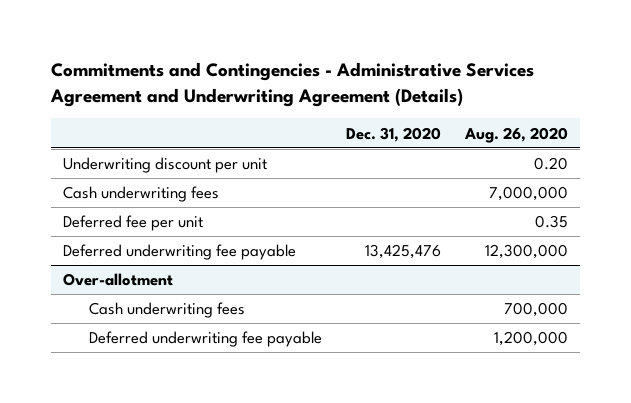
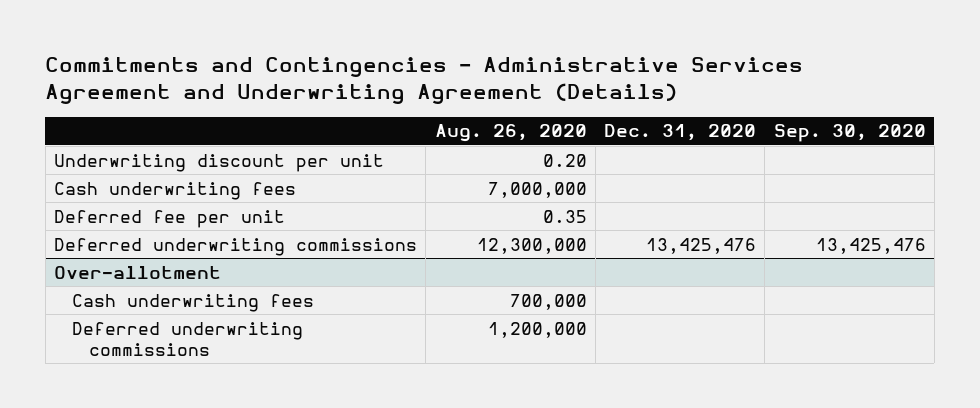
none -> [773,124,926,143] Sep. 30, 2020
[62,244,296,261] Deferred underwriting fee payable -> [54,237,418,256] Deferred underwriting commissions
[88,331,322,348] Deferred underwriting fee payable -> [71,321,303,357] Deferred underwriting commissions

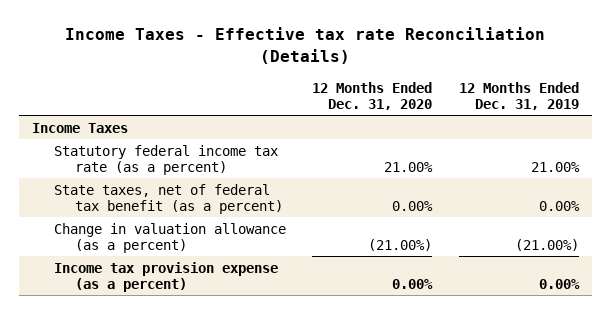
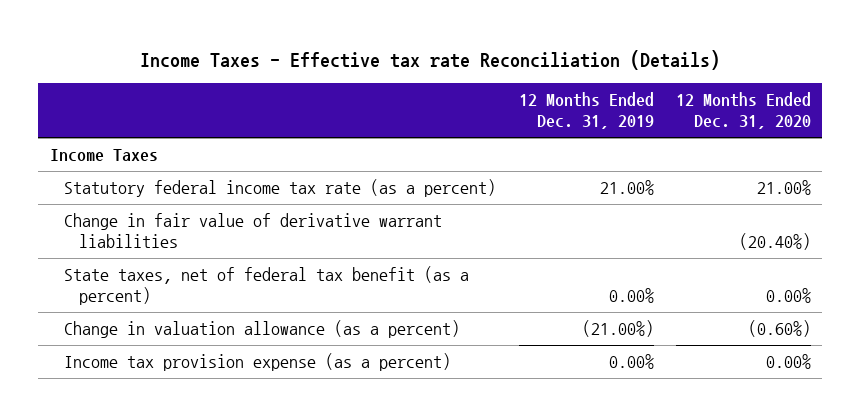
none -> [64,213,443,249] Change in fair value of derivative warrant liabilities
[368,238,433,251] (21.00%) -> [747,320,811,338] (0.60%)

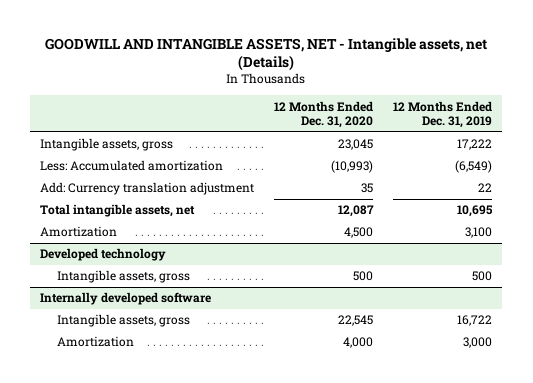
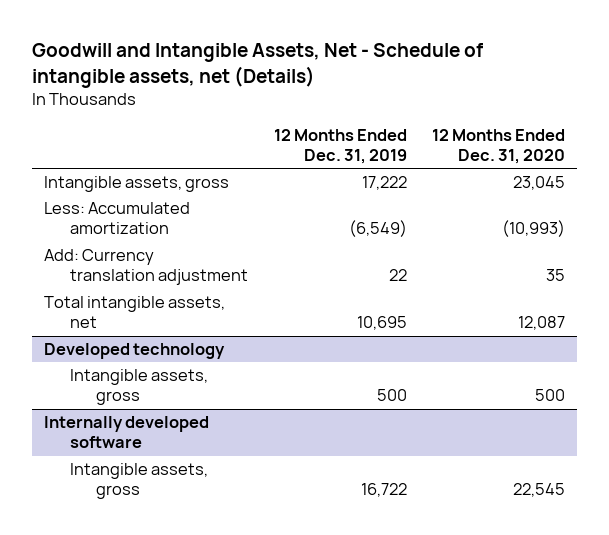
[45,37,488,72] GOODWILL AND INTANGIBLE ASSETS, NET - Intangible assets, net (Details) -> [31,43,483,88] Goodwill and Intangible Assets, Net - Schedule of intangible assets, net (Details)
[40,226,118,238] Amortization -> none
[57,336,135,348] Amortization -> none

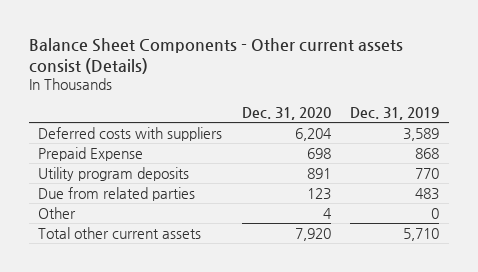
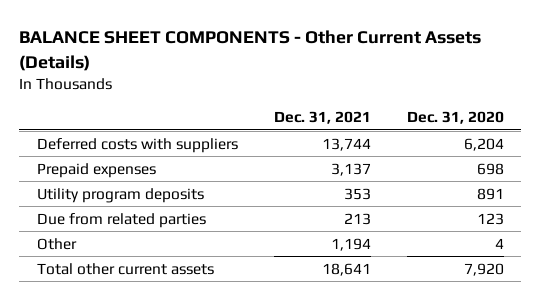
[28,37,403,74] Balance Sheet Components - Other current assets consist (Details) -> [19,30,482,71] BALANCE SHEET COMPONENTS - Other Current Assets (Details)
[350,107,440,121] Dec. 31, 2019 -> none
none -> [273,111,371,125] Dec. 31, 2021
[38,146,144,161] Prepaid Expense -> [37,162,157,178] Prepaid expenses

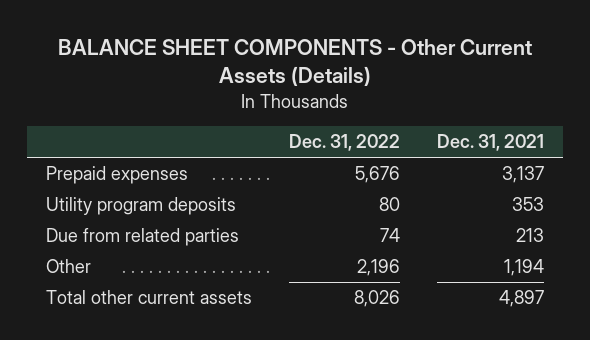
[406,111,504,125] Dec. 31, 2020 -> none
none -> [288,134,400,152] Dec. 31, 2022
[37,137,239,153] Deferred costs with suppliers -> none
[321,262,371,276] 18,641 -> [499,290,545,308] 4,897

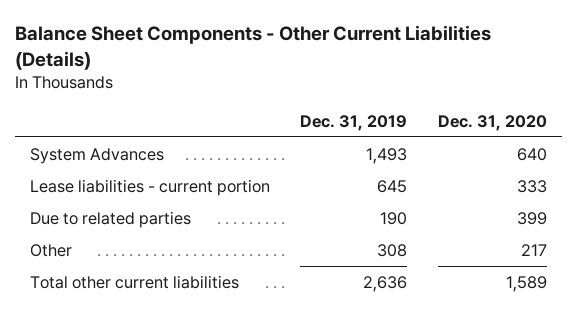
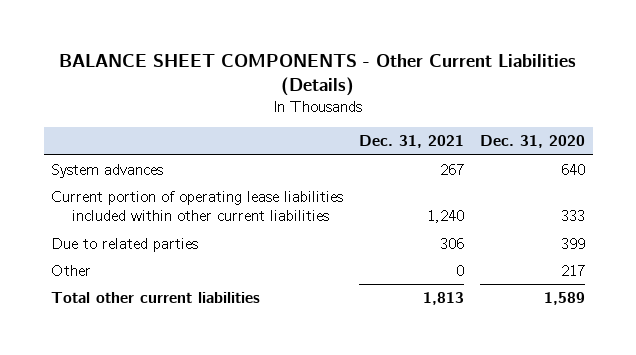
[14,25,491,70] Balance Sheet Components - Other Current Liabilities (Details) -> [59,54,577,97] BALANCE SHEET COMPONENTS - Other Current Liabilities (Details)
[300,114,408,131] Dec. 31, 2019 -> none
none -> [359,135,465,149] Dec. 31, 2021
[30,148,165,165] System Advances -> [51,163,164,178] System advances
[30,179,271,197] Lease liabilities - current portion -> [51,190,344,222] Current portion of operating lease liabilities included within other current liabilities

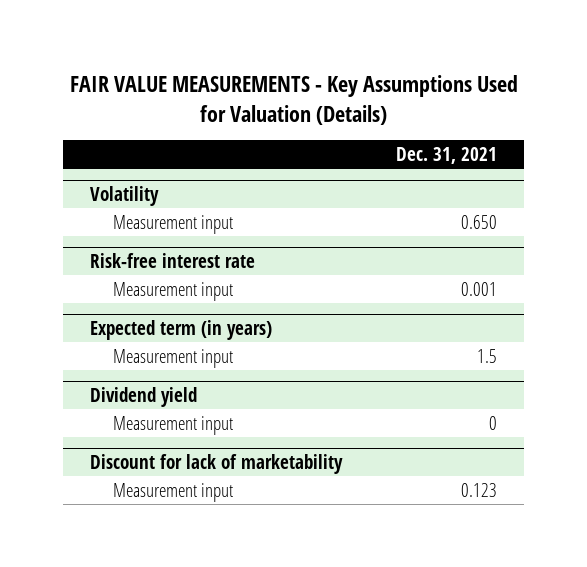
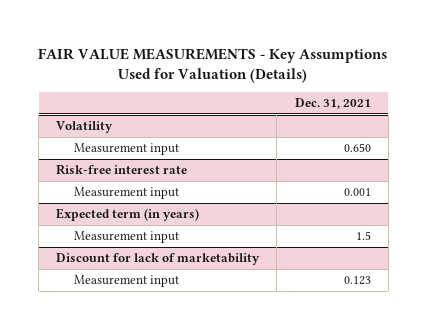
[90,386,198,407] Dividend yield -> none
[113,415,234,435] Measurement input -> none

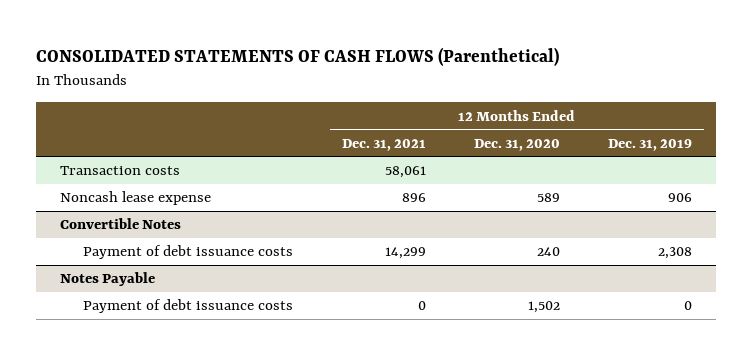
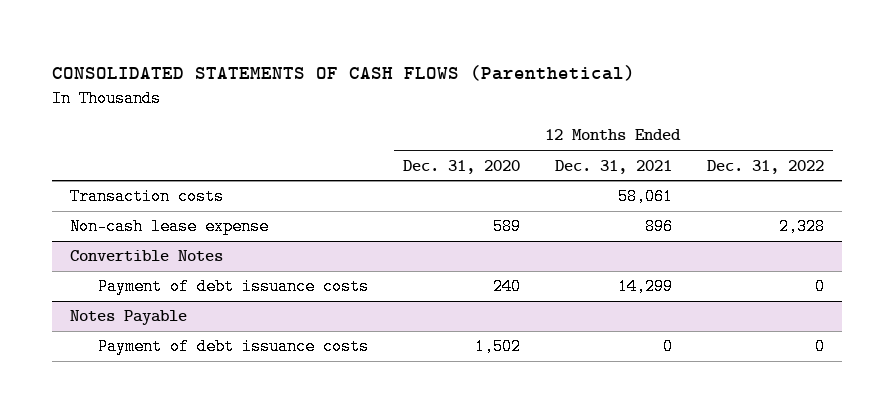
[608,138,693,151] Dec. 31, 2019 -> none
none -> [706,159,824,174] Dec. 31, 2022
[60,191,212,206] Noncash lease expense -> [70,218,270,236] Non-cash lease expense

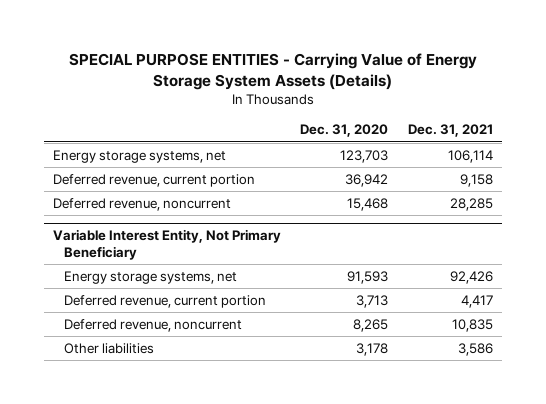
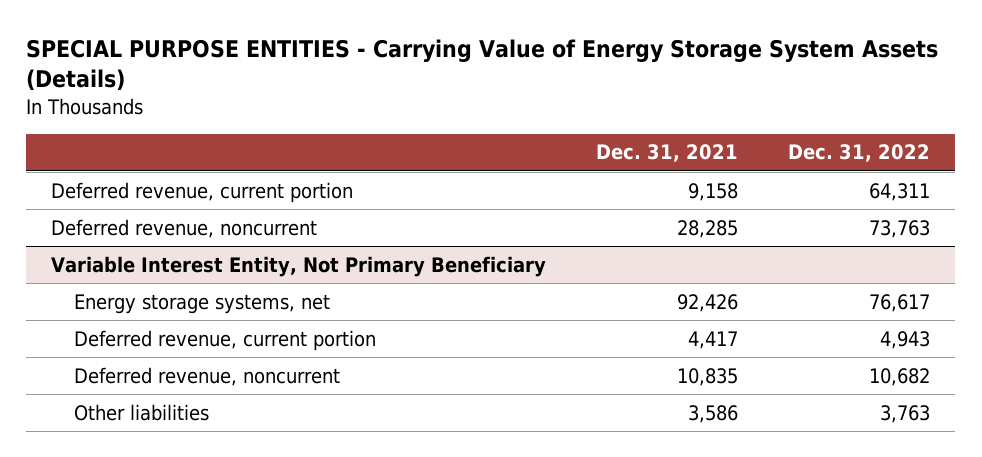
[300,124,389,138] Dec. 31, 2020 -> none
none -> [788,144,931,163] Dec. 31, 2022
[53,149,227,163] Energy storage systems, net -> none

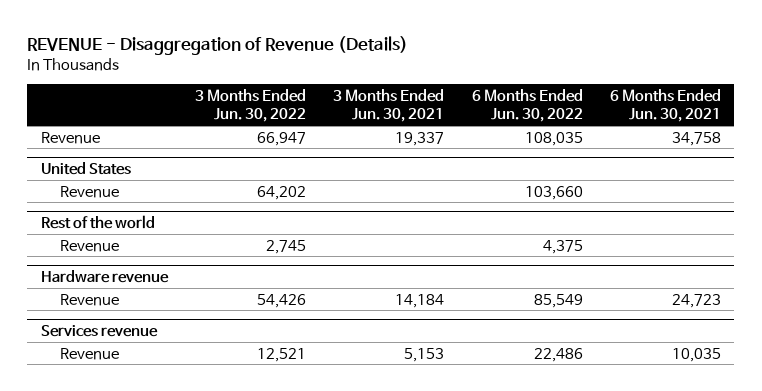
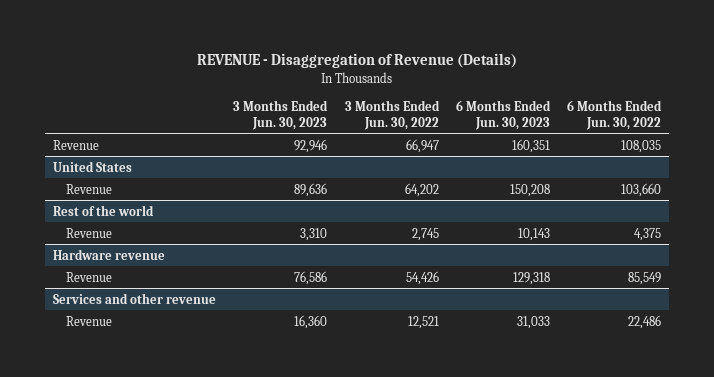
[333,88,445,123] 3 Months Ended Jun. 30, 2021 -> none
[609,88,721,123] 6 Months Ended Jun. 30, 2021 -> none
none -> [233,100,329,130] 3 Months Ended Jun. 30, 2023
none -> [455,100,551,130] 6 Months Ended Jun. 30, 2023
[41,324,159,337] Services revenue -> [53,292,217,304] Services and other revenue

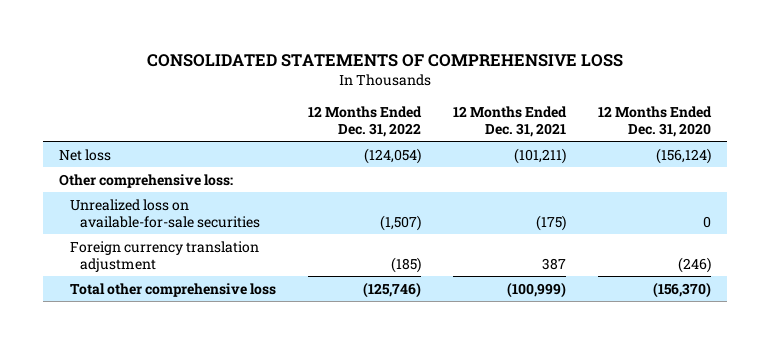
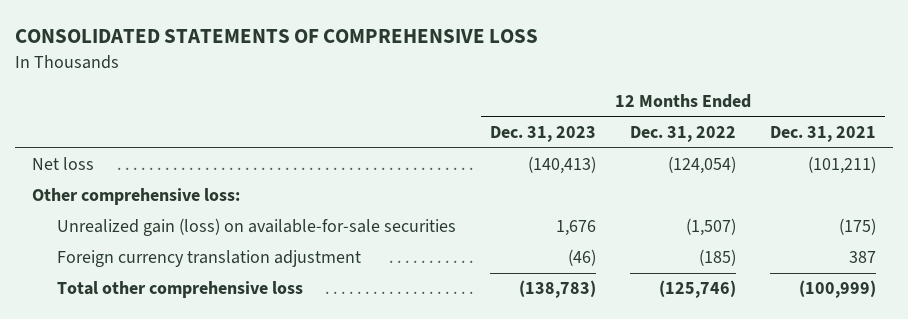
[597,105,712,137] 12 Months Ended Dec. 31, 2020 -> none
none -> [490,126,597,143] Dec. 31, 2023
[69,198,260,228] Unrealized loss on available-for-sale securities -> [56,218,456,237] Unrealized gain (loss) on available-for-sale securities

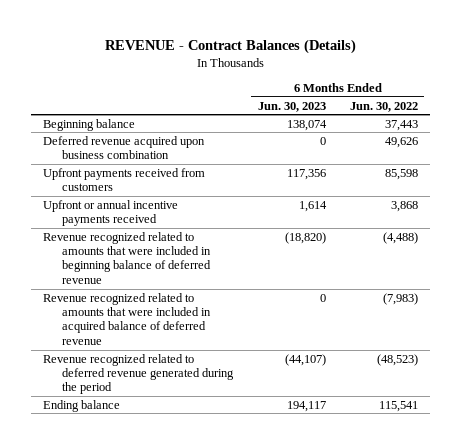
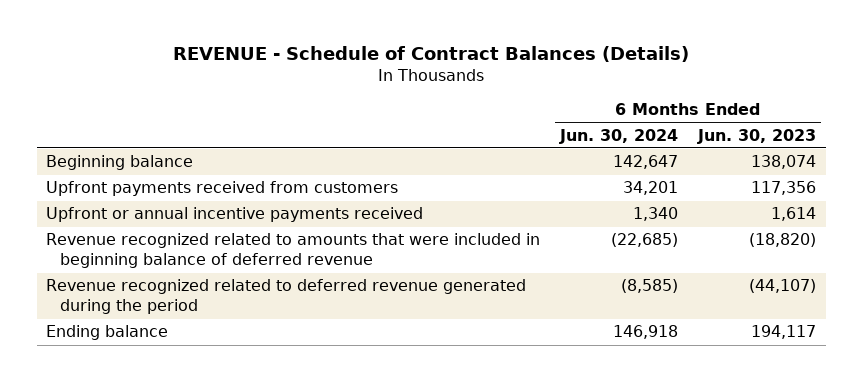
[104,39,356,55] REVENUE - Contract Balances (Details) -> [173,46,690,63] REVENUE - Schedule of Contract Balances (Details)
[349,101,418,112] Jun. 30, 2022 -> none
none -> [559,128,679,144] Jun. 30, 2024
[43,135,206,160] Deferred revenue acquired upon business combination -> none
[43,292,212,345] Revenue recognized related to amounts that were included in acquired balance of deferred revenue -> none

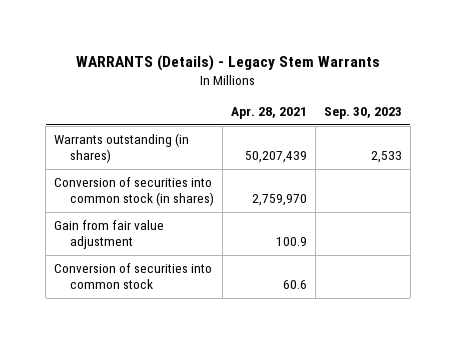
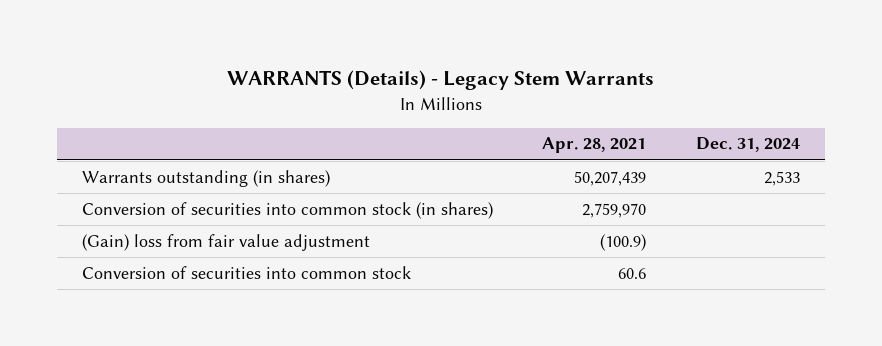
[323,107,402,120] Sep. 30, 2023 -> none
none -> [695,137,800,153] Dec. 31, 2024
[54,220,165,250] Gain from fair value adjustment -> [82,233,371,251] (Gain) loss from fair value adjustment
[275,237,307,247] 100.9 -> [600,233,647,251] (100.9)

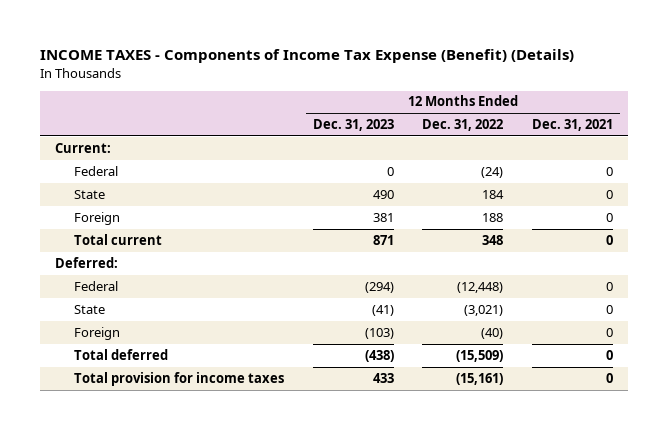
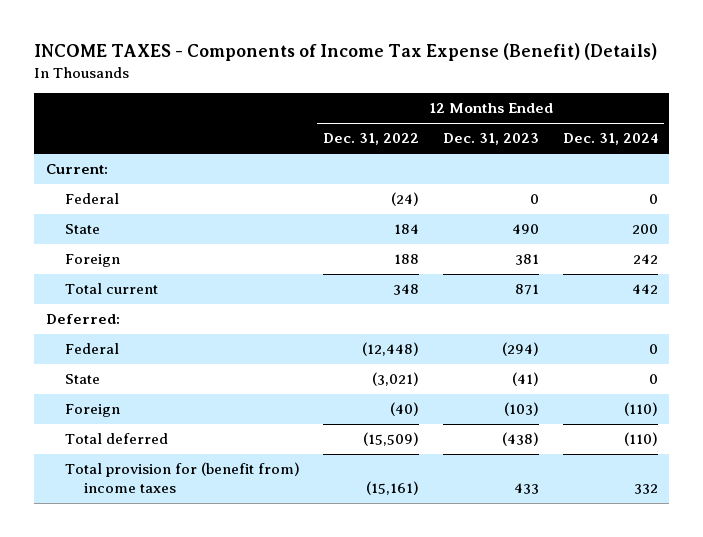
[532,118,614,131] Dec. 31, 2021 -> none
none -> [562,133,658,146] Dec. 31, 2024
[74,371,285,386] Total provision for income taxes -> [64,462,300,493] Total provision for (benefit from) income taxes

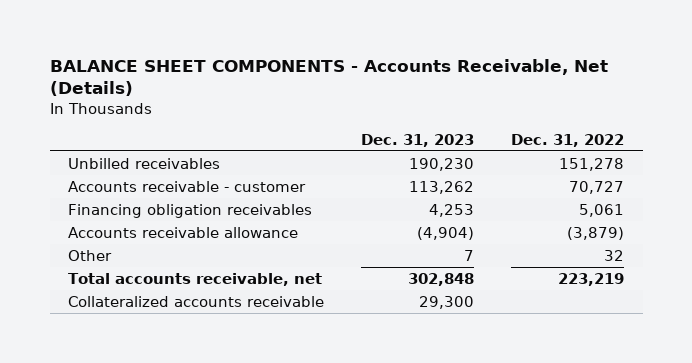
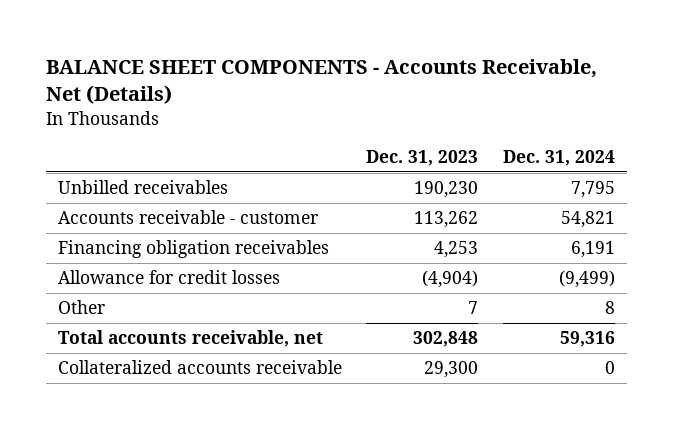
[511,133,625,147] Dec. 31, 2022 -> none
none -> [502,150,615,167] Dec. 31, 2024
[68,226,299,238] Accounts receivable allowance -> [58,270,281,285] Allowance for credit losses

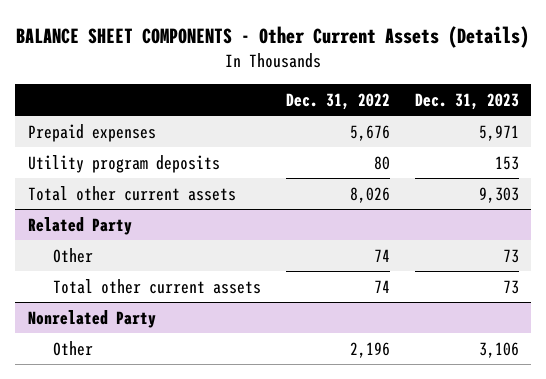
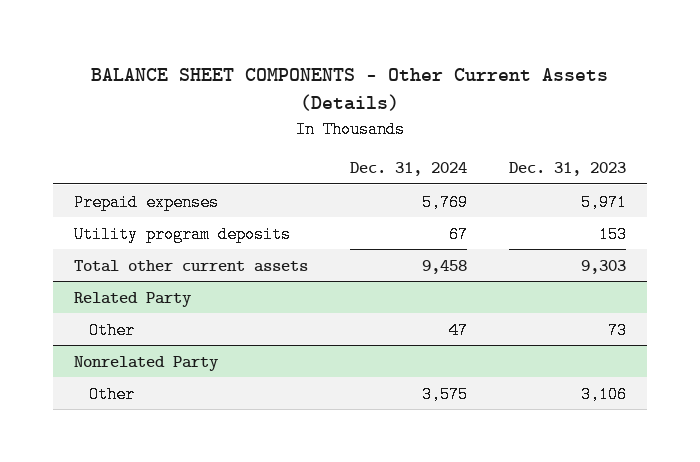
[285,92,390,110] Dec. 31, 2022 -> none
none -> [350,162,468,177] Dec. 31, 2024
[52,278,261,294] Total other current assets -> none

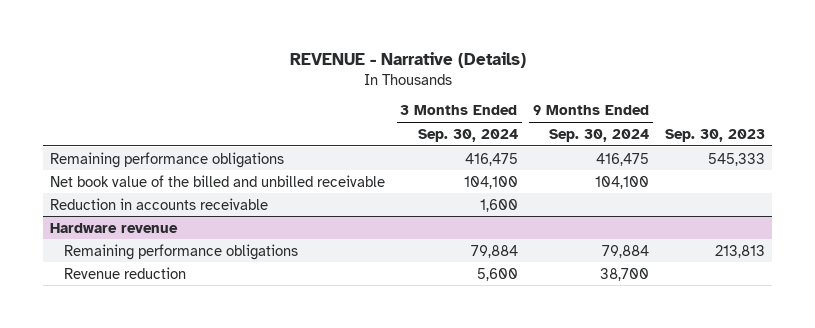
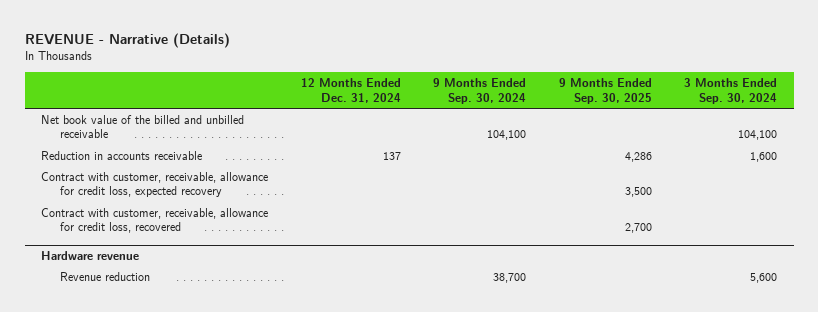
[664,128,765,142] Sep. 30, 2023 -> none
none -> [300,78,401,103] 12 Months Ended Dec. 31, 2024
none -> [558,78,652,104] 9 Months Ended Sep. 30, 2025
[50,151,285,168] Remaining performance obligations -> none
none -> [40,171,268,198] Contract with customer, receivable, allowance for credit loss, expected recovery
none -> [40,207,268,234] Contract with customer, receivable, allowance for credit loss, recovered
[64,243,299,260] Remaining performance obligations -> none

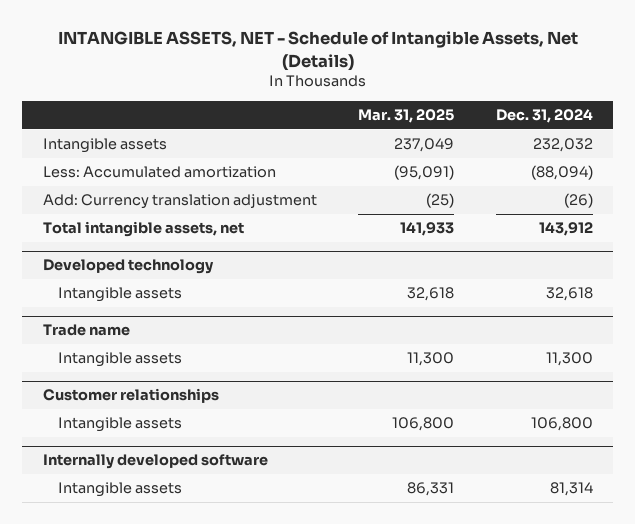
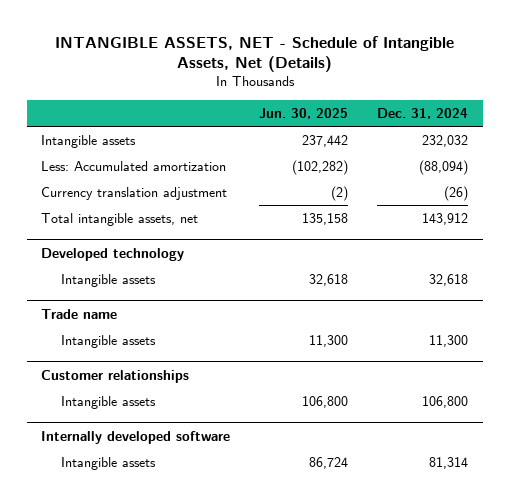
[358,108,455,123] Mar. 31, 2025 -> none
none -> [259,107,349,119] Jun. 30, 2025
[42,194,317,210] Add: Currency translation adjustment -> [41,186,228,200] Currency translation adjustment

